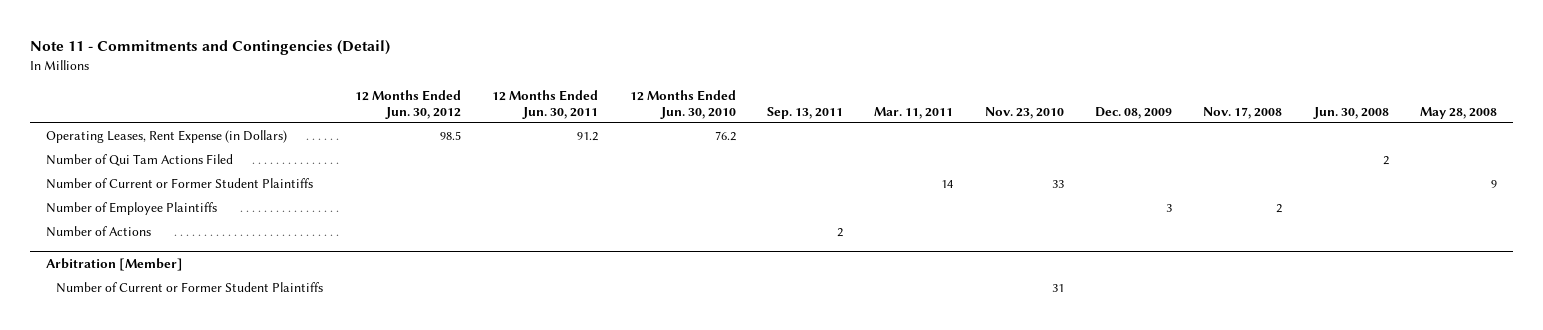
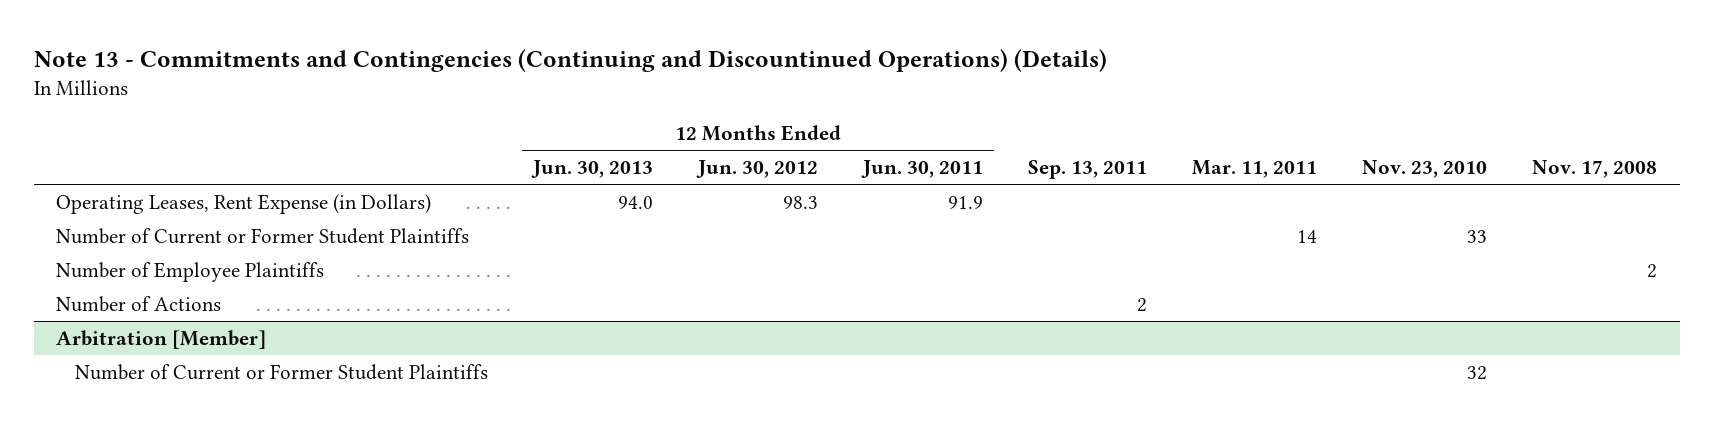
[30,40,391,56] Note 11 - Commitments and Contingencies (Detail) -> [33,48,1107,72] Note 13 - Commitments and Contingencies (Continuing and Discountinued Operations) (Details)
[629,89,736,119] 12 Months Ended Jun. 30, 2010 -> none
[1095,106,1173,119] Dec. 08, 2009 -> none
[1312,106,1389,119] Jun. 30, 2008 -> none
[1420,106,1498,119] May 28, 2008 -> none
none -> [531,160,654,179] Jun. 30, 2013
[45,154,233,167] Number of Qui Tam Actions Filed -> none
[439,131,461,141] 98.5 -> [783,195,819,209] 98.3
[577,132,599,142] 91.2 -> [948,195,984,209] 91.9
[1051,284,1064,293] 31 -> [1467,365,1488,380] 32

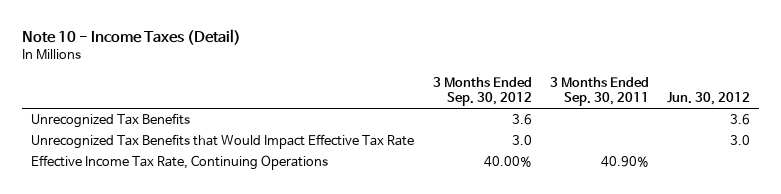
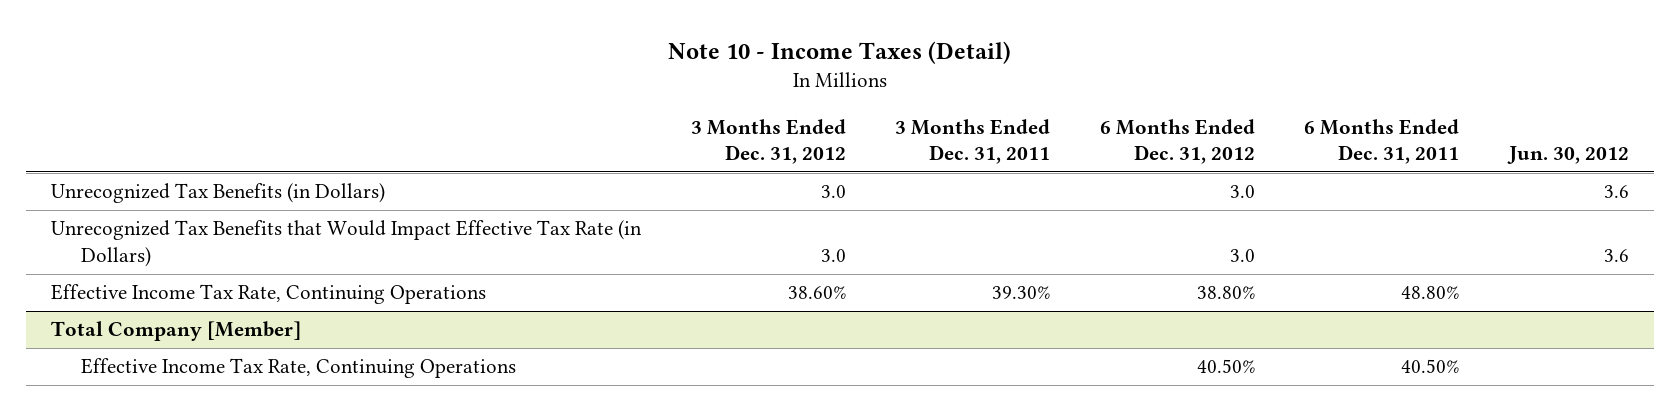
[432,77,532,107] 3 Months Ended Sep. 30, 2012 -> none
[549,77,649,107] 3 Months Ended Sep. 30, 2011 -> none
none -> [690,118,846,165] 3 Months Ended Dec. 31, 2012
none -> [895,118,1051,165] 3 Months Ended Dec. 31, 2011
none -> [1099,118,1255,165] 6 Months Ended Dec. 31, 2012
none -> [1304,118,1460,165] 6 Months Ended Dec. 31, 2011
[31,113,191,129] Unrecognized Tax Benefits -> [50,183,385,204] Unrecognized Tax Benefits (in Dollars)
[31,134,415,150] Unrecognized Tax Benefits that Would Impact Effective Tax Rate -> [50,220,642,268] Unrecognized Tax Benefits that Would Impact Effective Tax Rate (in Dollars)
[730,135,751,146] 3.0 -> [1604,249,1630,263] 3.6
none -> [50,321,301,342] Total Company [Member]
none -> [81,358,517,379] Effective Income Tax Rate, Continuing Operations

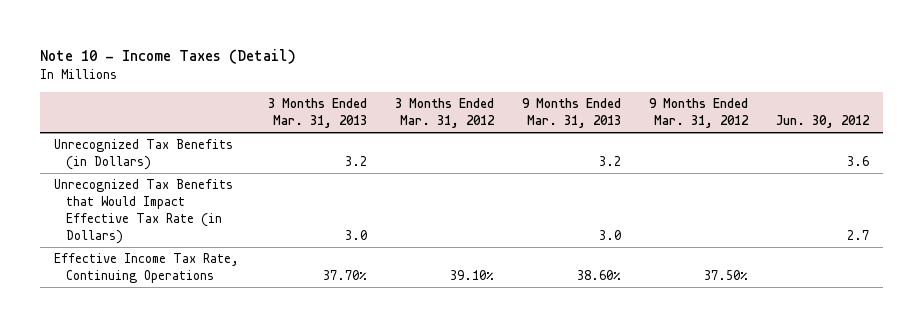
[690,118,846,165] 3 Months Ended Dec. 31, 2012 -> none
[895,118,1051,165] 3 Months Ended Dec. 31, 2011 -> none
[1099,118,1255,165] 6 Months Ended Dec. 31, 2012 -> none
[1304,118,1460,165] 6 Months Ended Dec. 31, 2011 -> none
none -> [267,98,367,129] 3 Months Ended Mar. 31, 2013
none -> [394,98,495,129] 3 Months Ended Mar. 31, 2012
none -> [521,98,621,129] 9 Months Ended Mar. 31, 2013
none -> [649,98,750,129] 9 Months Ended Mar. 31, 2012
[1604,249,1630,263] 3.6 -> [847,230,870,241] 2.7
[50,321,301,342] Total Company [Member] -> none
[81,358,517,379] Effective Income Tax Rate, Continuing Operations -> none

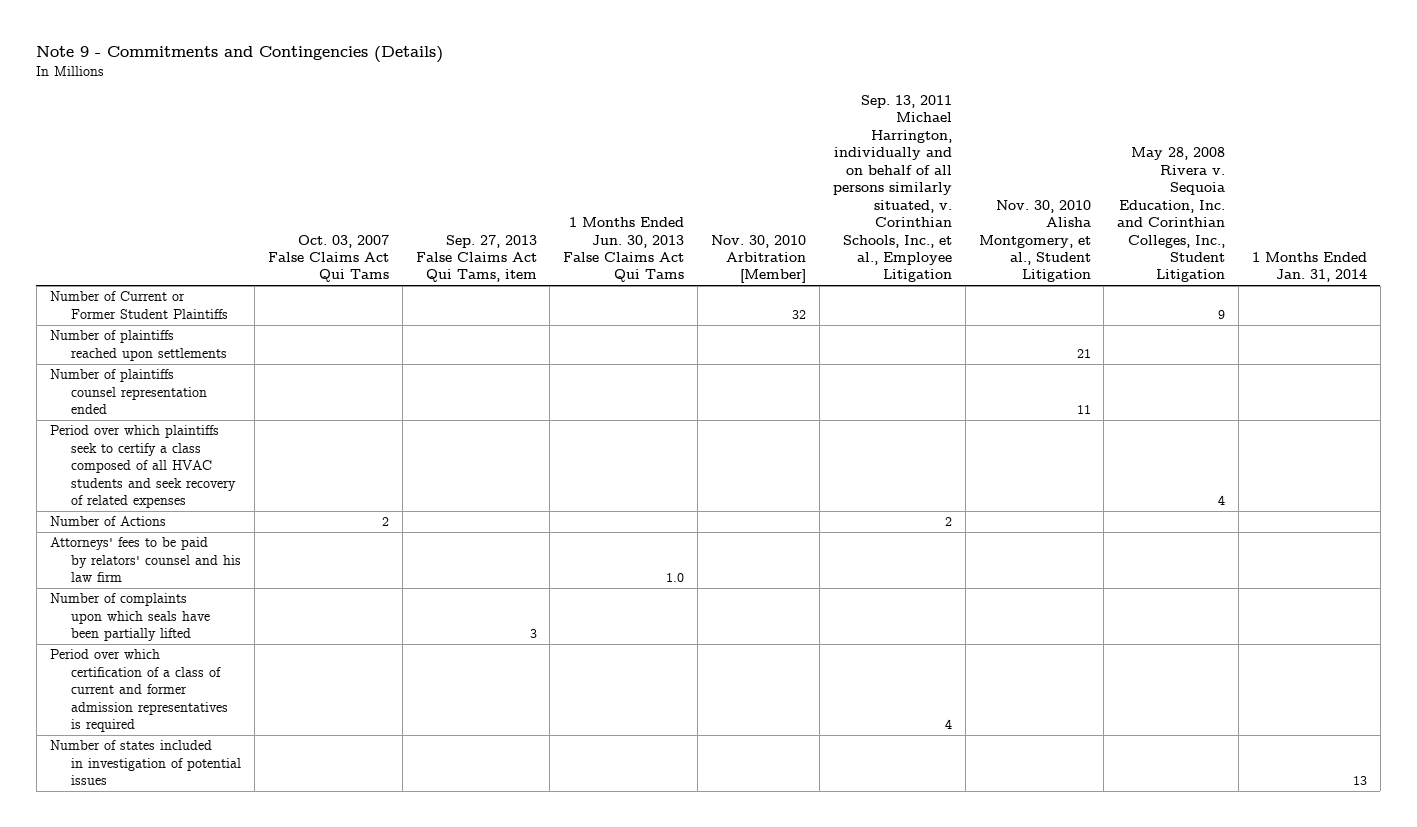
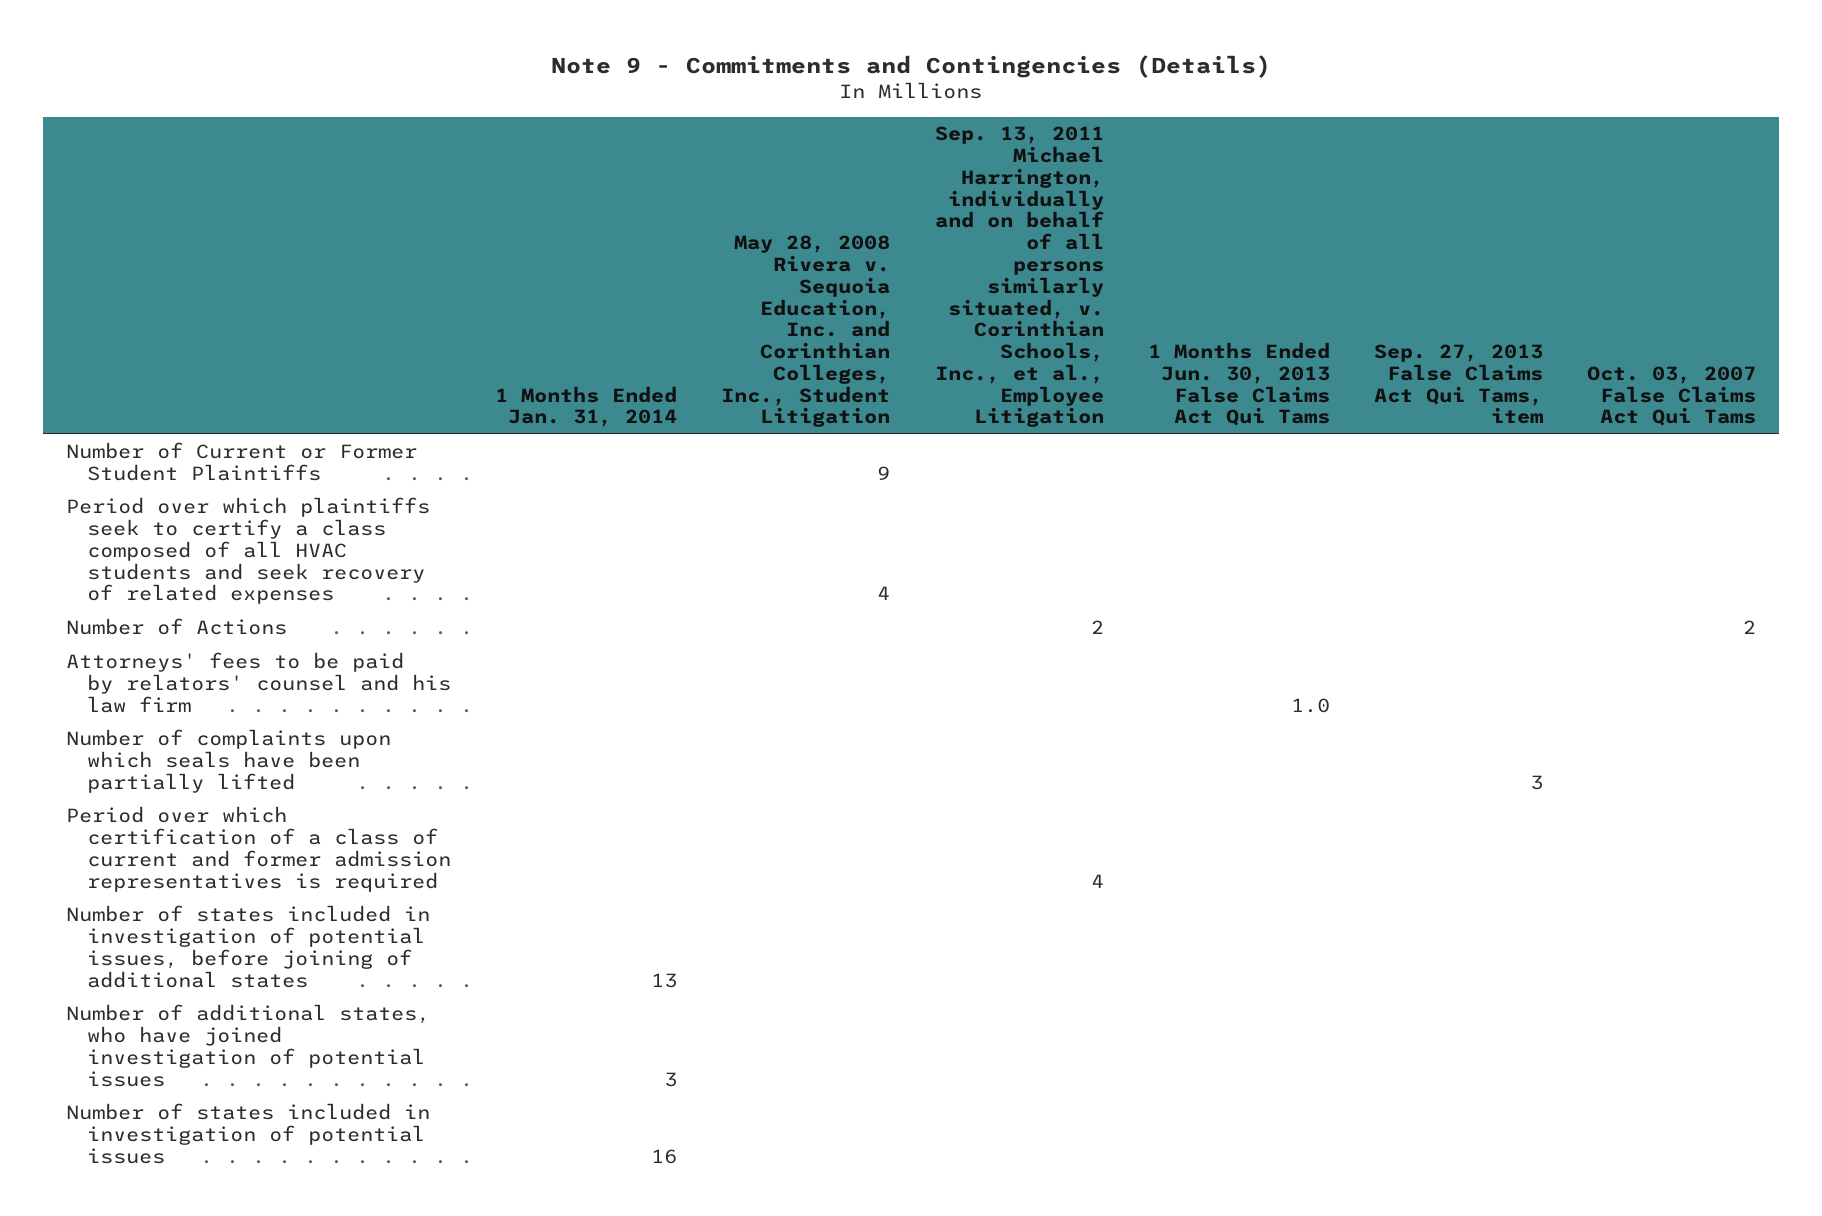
[711,234,807,284] Nov. 30, 2010 Arbitration [Member] -> none
[978,199,1091,283] Nov. 30, 2010 Alisha Montgomery, et al., Student Litigation -> none
[49,330,228,361] Number of plaintiffs reached upon settlements -> none
[49,369,208,415] Number of plaintiffs counsel representation ended -> none
none -> [65,905,430,988] Number of states included in investigation of potential issues, before joining of additional states
none -> [65,1004,430,1087] Number of additional states, who have joined investigation of potential issues
[1353,776,1368,786] 13 -> [650,1148,677,1164] 16

